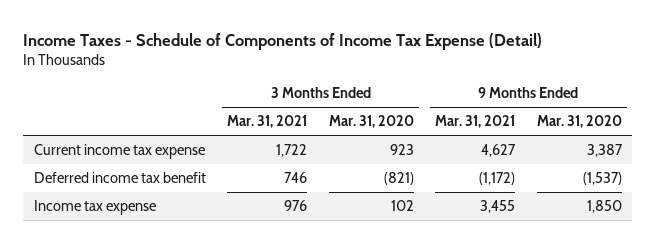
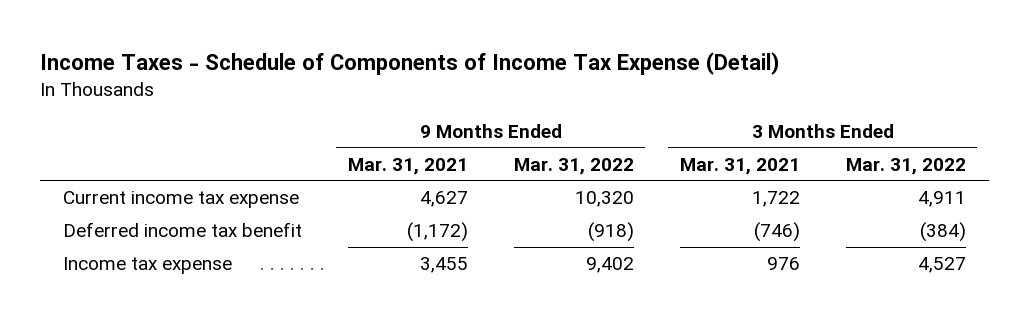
[328,115,414,129] Mar. 31, 2020 -> none
[536,115,622,129] Mar. 31, 2020 -> none
none -> [513,157,634,175] Mar. 31, 2022
none -> [845,157,966,175] Mar. 31, 2022
[284,172,308,184] 746 -> [753,222,800,243] (746)

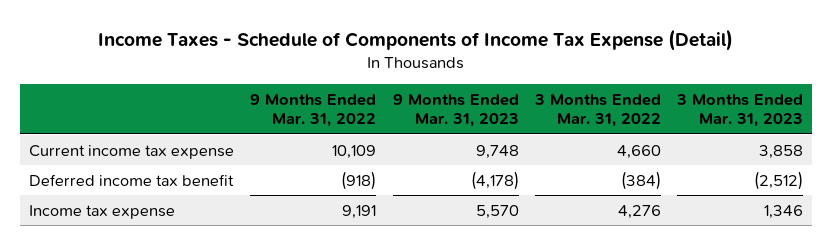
[347,157,468,175] Mar. 31, 2021 -> none
[679,157,800,175] Mar. 31, 2021 -> none
none -> [392,93,519,128] 9 Months Ended Mar. 31, 2023
none -> [676,93,804,128] 3 Months Ended Mar. 31, 2023
[574,191,634,208] 10,320 -> [332,144,377,159] 10,109
[917,191,966,208] 4,911 -> [617,144,662,159] 4,660
[585,257,634,274] 9,402 -> [342,204,377,219] 9,191
[917,257,966,274] 4,527 -> [618,204,662,219] 4,276

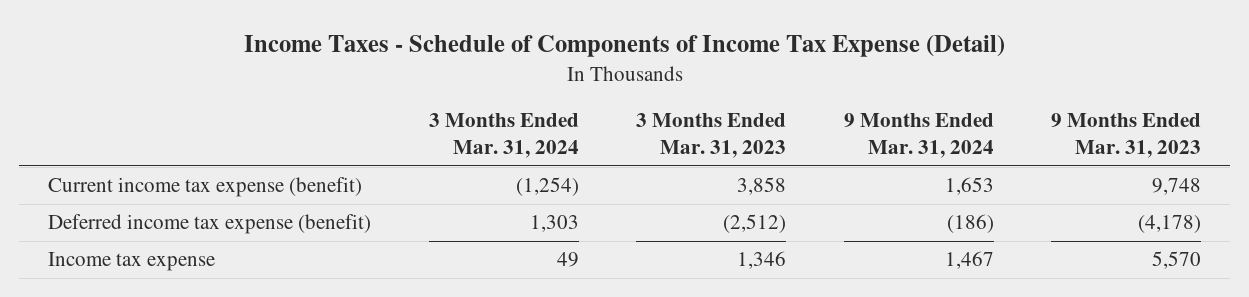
[250,93,377,128] 9 Months Ended Mar. 31, 2022 -> none
[534,93,662,128] 3 Months Ended Mar. 31, 2022 -> none
none -> [428,113,579,159] 3 Months Ended Mar. 31, 2024
none -> [843,113,994,159] 9 Months Ended Mar. 31, 2024
[28,144,234,159] Current income tax expense -> [47,177,362,198] Current income tax expense (benefit)
[28,173,234,186] Deferred income tax benefit -> [47,214,371,235] Deferred income tax expense (benefit)

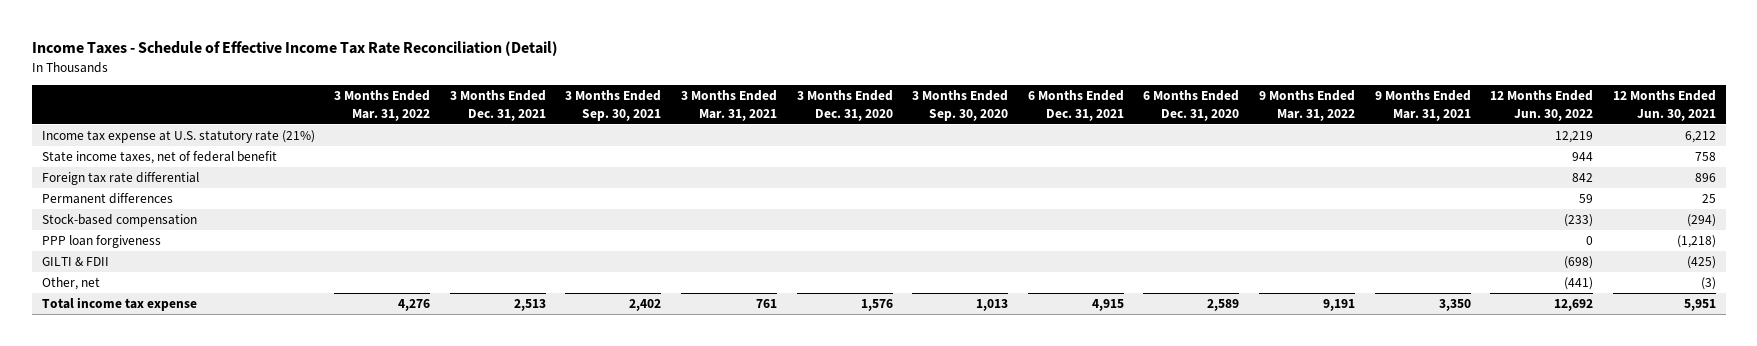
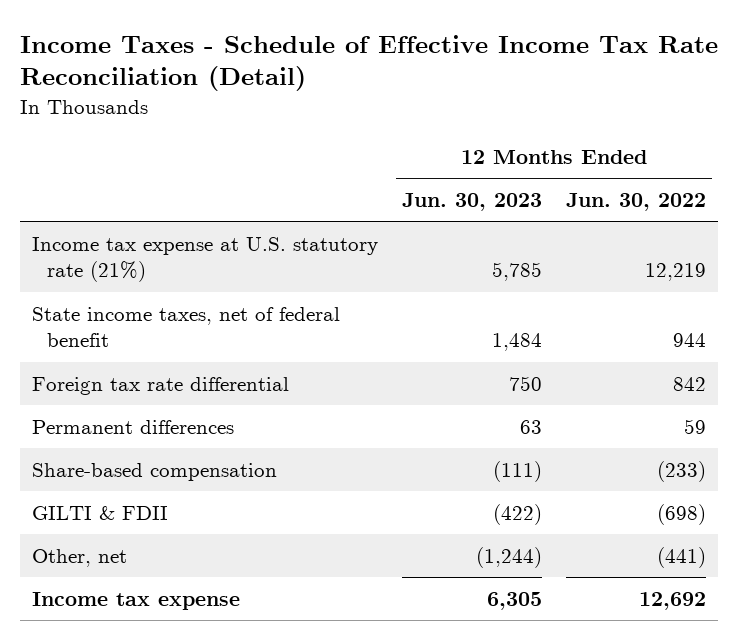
[334,90,431,121] 3 Months Ended Mar. 31, 2022 -> none
[449,90,546,121] 3 Months Ended Dec. 31, 2021 -> none
[565,90,662,121] 3 Months Ended Sep. 30, 2021 -> none
[680,90,777,121] 3 Months Ended Mar. 31, 2021 -> none
[796,90,893,121] 3 Months Ended Dec. 31, 2020 -> none
[912,90,1009,121] 3 Months Ended Sep. 30, 2020 -> none
[1027,90,1124,121] 6 Months Ended Dec. 31, 2021 -> none
[1143,90,1240,121] 6 Months Ended Dec. 31, 2020 -> none
[1258,90,1355,121] 9 Months Ended Mar. 31, 2022 -> none
[1374,90,1471,121] 9 Months Ended Mar. 31, 2021 -> none
[1612,90,1716,121] 12 Months Ended Jun. 30, 2021 -> none
none -> [402,192,543,211] Jun. 30, 2023
[41,235,161,249] PPP loan forgiveness -> none
[41,214,197,228] Stock-based compensation -> [31,462,277,481] Share-based compensation
[41,297,197,312] Total income tax expense -> [31,591,240,610] Income tax expense

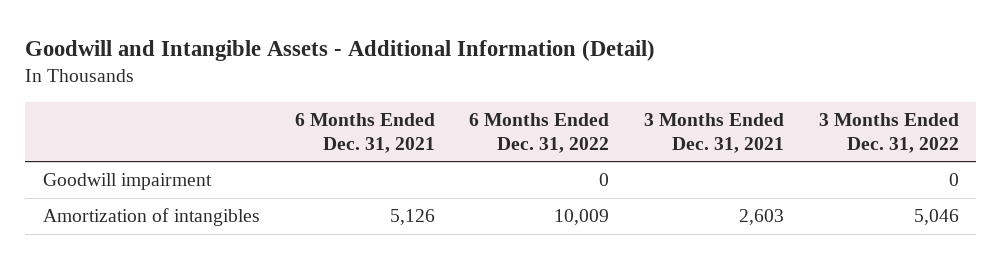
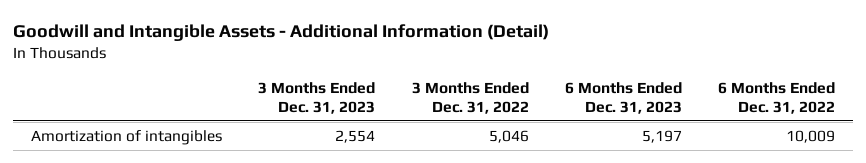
[294,113,435,153] 6 Months Ended Dec. 31, 2021 -> none
[644,113,785,153] 3 Months Ended Dec. 31, 2021 -> none
none -> [258,82,376,115] 3 Months Ended Dec. 31, 2023
none -> [564,82,682,115] 6 Months Ended Dec. 31, 2023
[42,173,212,191] Goodwill impairment -> none

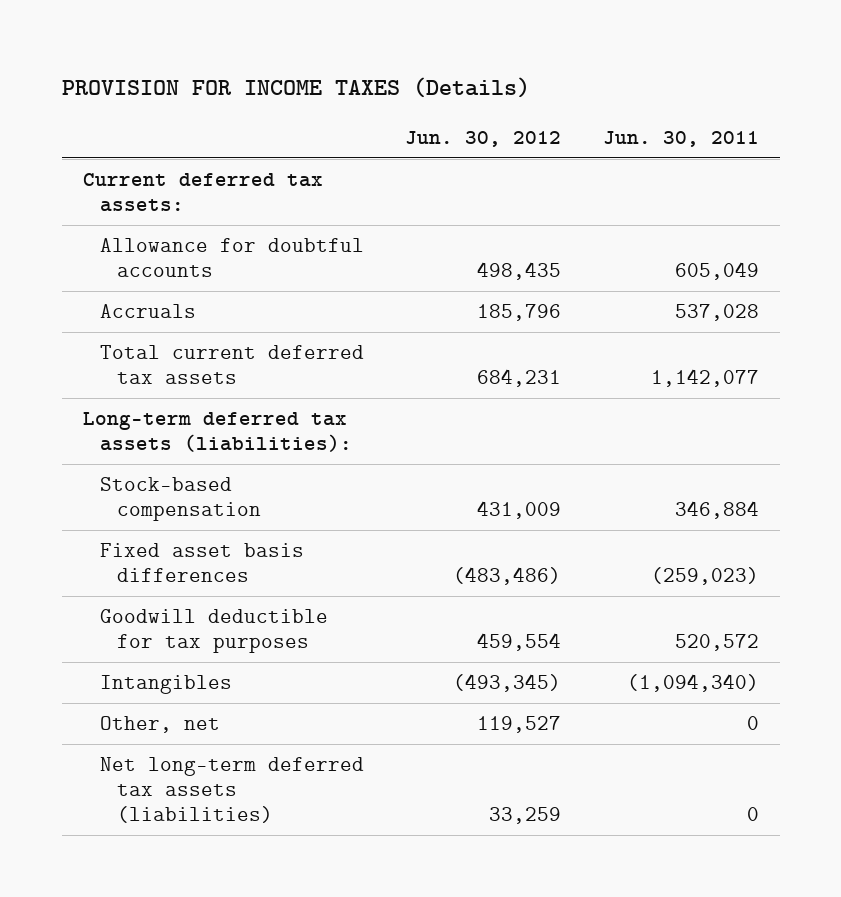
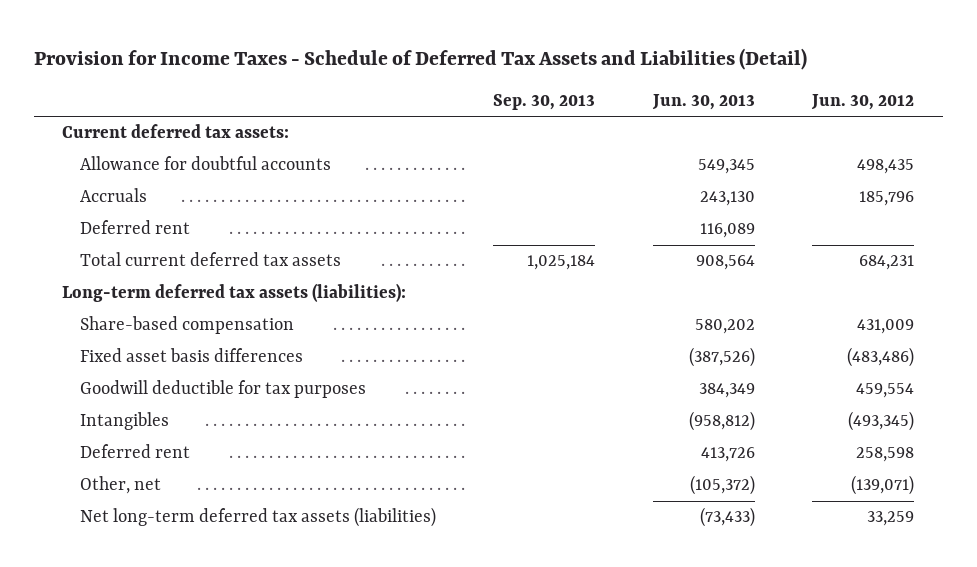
[61,76,530,98] PROVISION FOR INCOME TAXES (Details) -> [33,47,807,70] Provision for Income Taxes - Schedule of Deferred Tax Assets and Liabilities (Detail)
[602,130,759,147] Jun. 30, 2011 -> none
none -> [493,94,596,111] Sep. 30, 2013
none -> [651,94,755,111] Jun. 30, 2013
none -> [80,220,191,235] Deferred rent
[99,477,262,521] Stock-based compensation -> [80,316,295,335] Share-based compensation
none -> [80,444,191,459] Deferred rent
[477,716,562,734] 119,527 -> [851,475,915,496] (139,071)

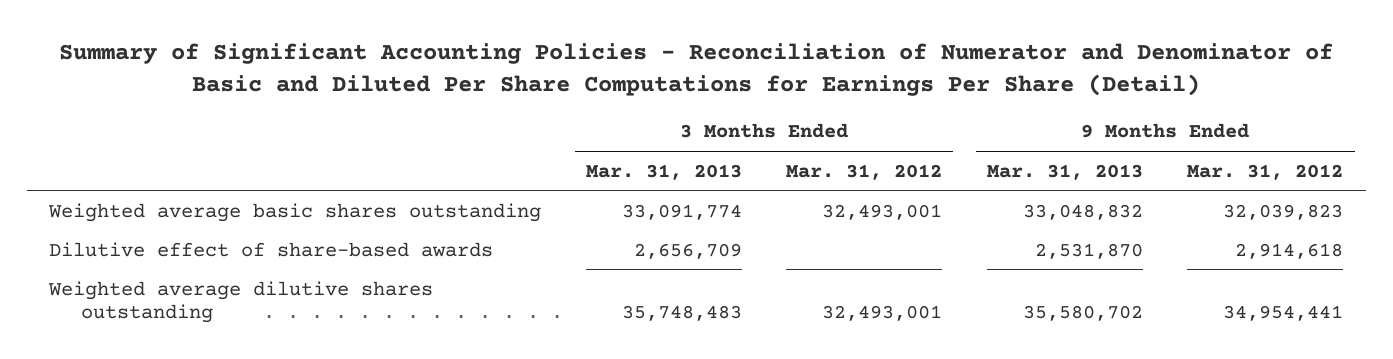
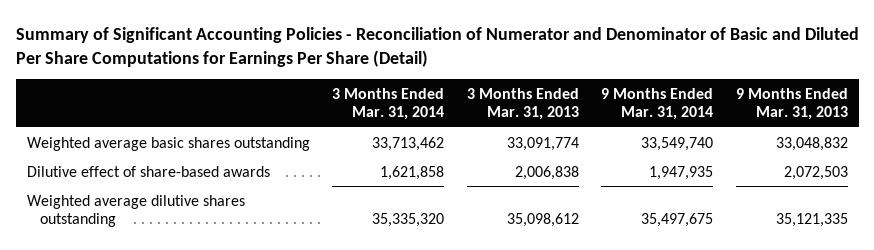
[786,163,943,180] Mar. 31, 2012 -> none
[1187,163,1344,180] Mar. 31, 2012 -> none
none -> [332,87,445,121] 3 Months Ended Mar. 31, 2014
none -> [601,87,714,121] 9 Months Ended Mar. 31, 2014
[633,242,742,259] 2,656,709 -> [514,165,579,180] 2,006,838
[1034,242,1143,259] 2,531,870 -> [783,165,848,180] 2,072,503
[621,305,742,322] 35,748,483 -> [506,213,579,228] 35,098,612
[1022,305,1143,322] 35,580,702 -> [775,213,848,228] 35,121,335

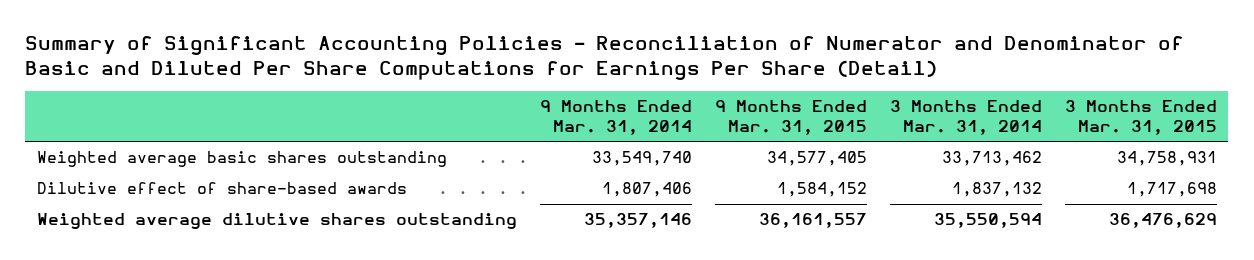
[466,87,579,121] 3 Months Ended Mar. 31, 2013 -> none
[735,87,848,121] 9 Months Ended Mar. 31, 2013 -> none
none -> [714,100,867,135] 9 Months Ended Mar. 31, 2015
none -> [1064,100,1217,135] 3 Months Ended Mar. 31, 2015
[380,165,445,180] 1,621,858 -> [951,182,1042,198] 1,837,132
[649,165,714,180] 1,947,935 -> [601,182,692,198] 1,807,406
[372,213,445,228] 35,335,320 -> [933,213,1042,229] 35,550,594
[641,213,714,228] 35,497,675 -> [583,213,692,229] 35,357,146

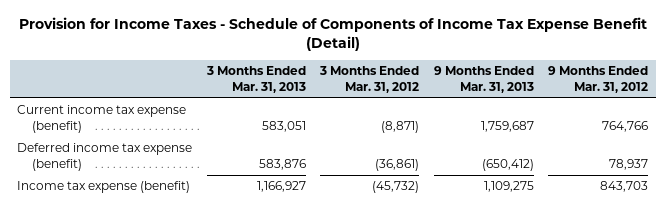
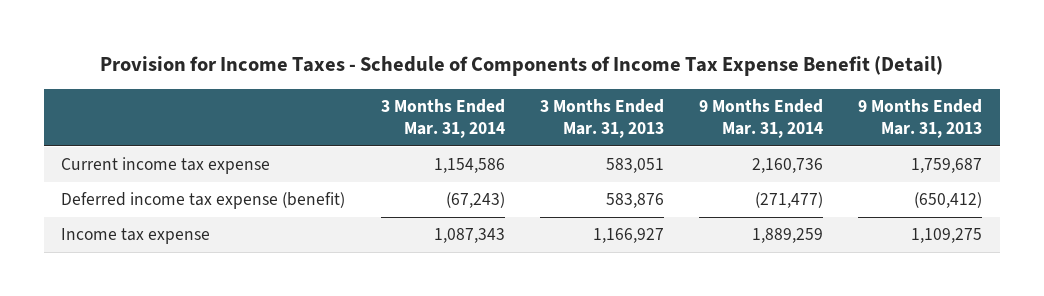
[319,66,420,93] 3 Months Ended Mar. 31, 2012 -> none
[548,66,649,93] 9 Months Ended Mar. 31, 2012 -> none
none -> [380,99,505,139] 3 Months Ended Mar. 31, 2014
none -> [699,99,824,139] 9 Months Ended Mar. 31, 2014
[17,105,187,133] Current income tax expense (benefit) -> [61,157,271,175] Current income tax expense
[17,181,191,194] Income tax expense (benefit) -> [61,228,211,245] Income tax expense

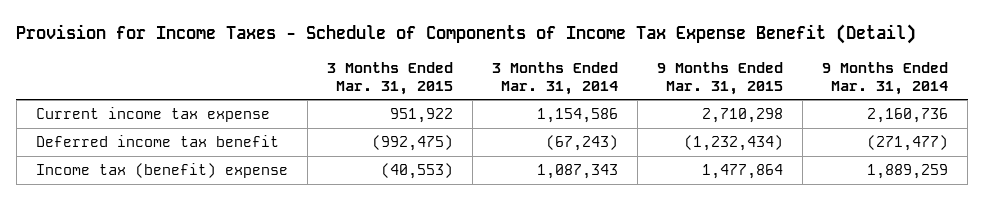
[539,99,664,139] 3 Months Ended Mar. 31, 2013 -> none
[858,99,983,139] 9 Months Ended Mar. 31, 2013 -> none
none -> [326,61,453,95] 3 Months Ended Mar. 31, 2015
none -> [657,61,784,95] 9 Months Ended Mar. 31, 2015
[61,192,346,210] Deferred income tax expense (benefit) -> [35,134,279,147] Deferred income tax benefit
[61,228,211,245] Income tax expense -> [35,162,288,178] Income tax (benefit) expense

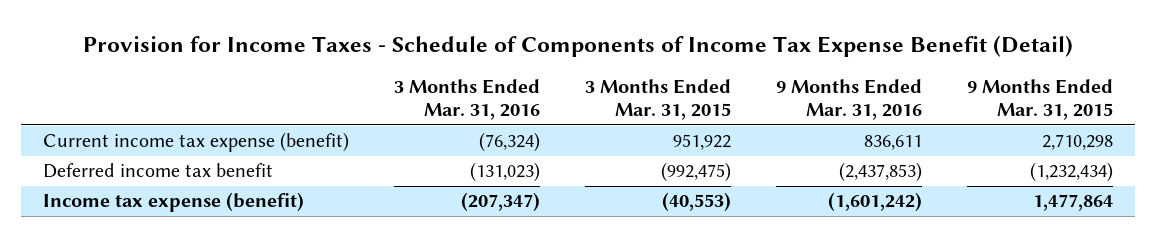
[492,61,619,95] 3 Months Ended Mar. 31, 2014 -> none
[822,61,949,95] 9 Months Ended Mar. 31, 2014 -> none
none -> [393,79,540,121] 3 Months Ended Mar. 31, 2016
none -> [775,79,922,121] 9 Months Ended Mar. 31, 2016
[35,106,270,122] Current income tax expense -> [43,132,350,153] Current income tax expense (benefit)
[35,162,288,178] Income tax (benefit) expense -> [43,192,305,213] Income tax expense (benefit)

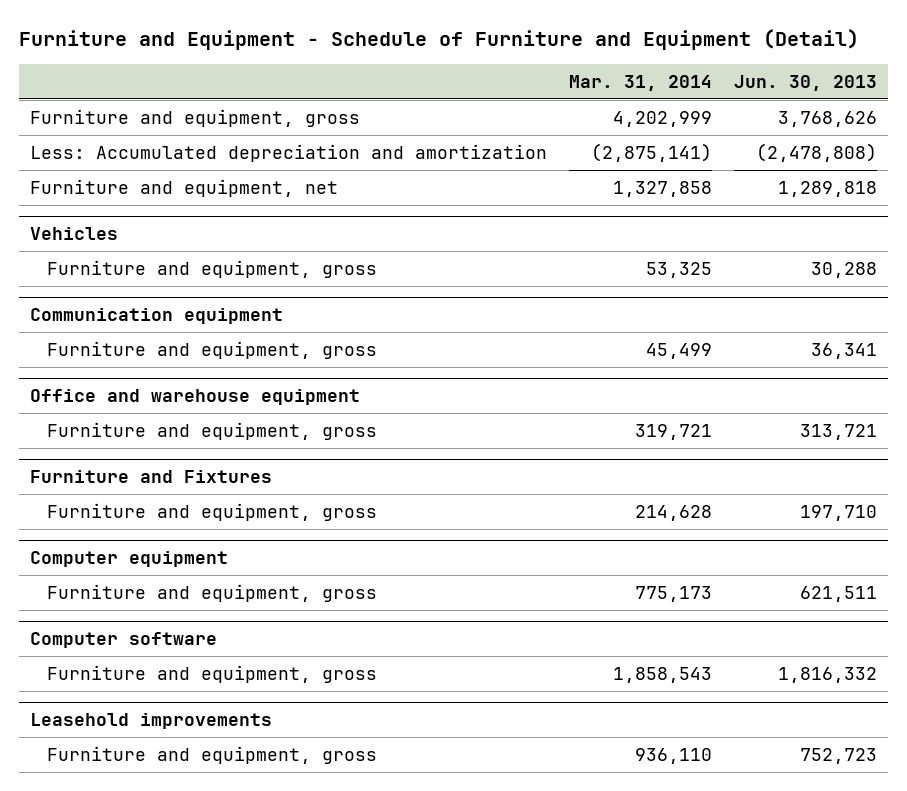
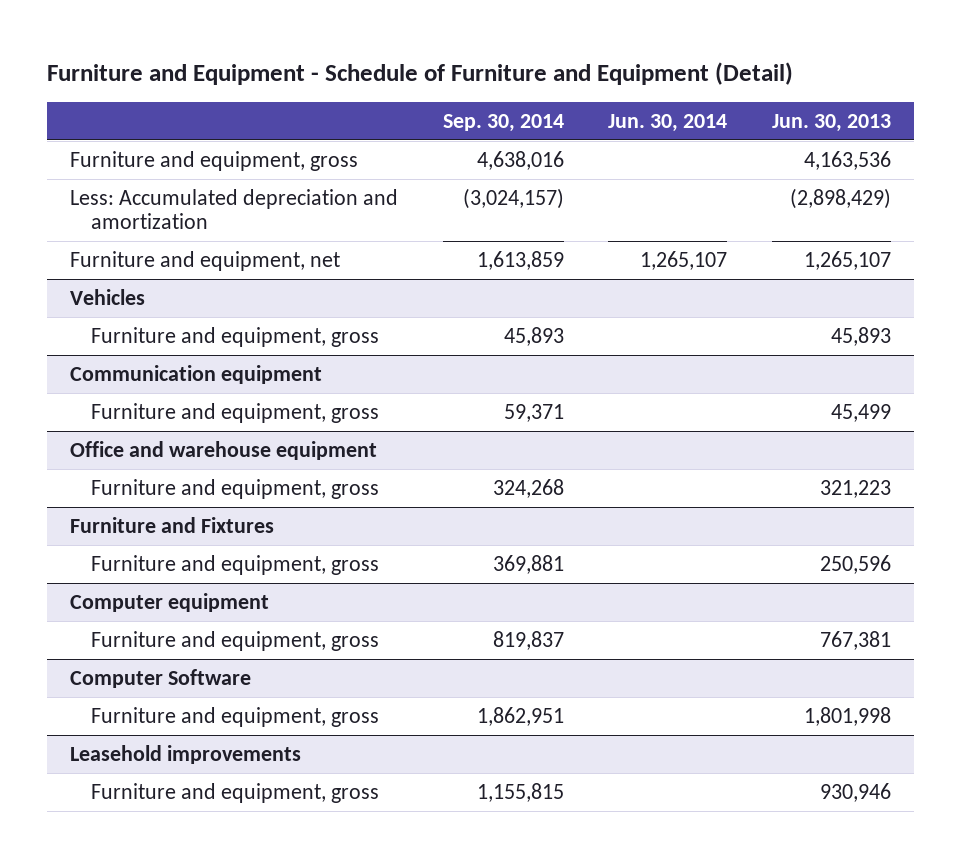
[568,74,712,91] Mar. 31, 2014 -> none
none -> [442,113,564,132] Sep. 30, 2014
none -> [608,113,728,132] Jun. 30, 2014
[777,110,877,127] 3,768,626 -> [804,150,892,170] 4,163,536
[755,142,877,162] (2,478,808) -> [790,187,892,209] (2,898,429)
[777,180,877,197] 1,289,818 -> [804,250,892,270] 1,265,107
[810,261,877,278] 30,288 -> [831,326,892,346] 45,893
[810,342,877,359] 36,341 -> [831,403,892,422] 45,499
[799,423,877,440] 313,721 -> [820,479,892,498] 321,223
[799,504,877,521] 197,710 -> [820,554,892,574] 250,596
[799,585,877,602] 621,511 -> [820,630,892,650] 767,381
[29,632,217,649] Computer software -> [69,668,251,688] Computer Software
[777,666,877,683] 1,816,332 -> [804,706,892,726] 1,801,998
[799,747,877,764] 752,723 -> [820,782,892,802] 930,946

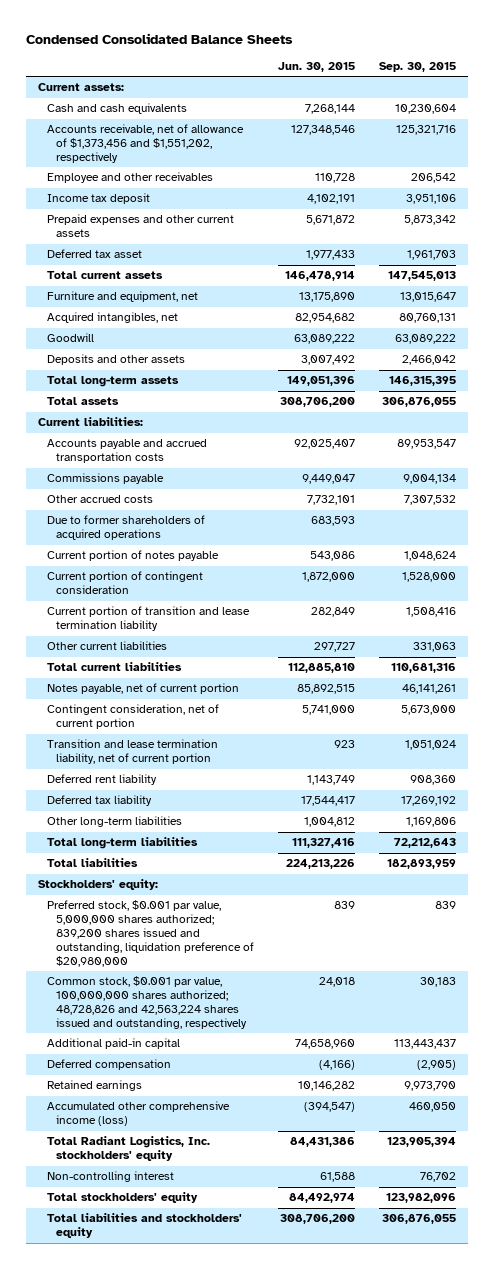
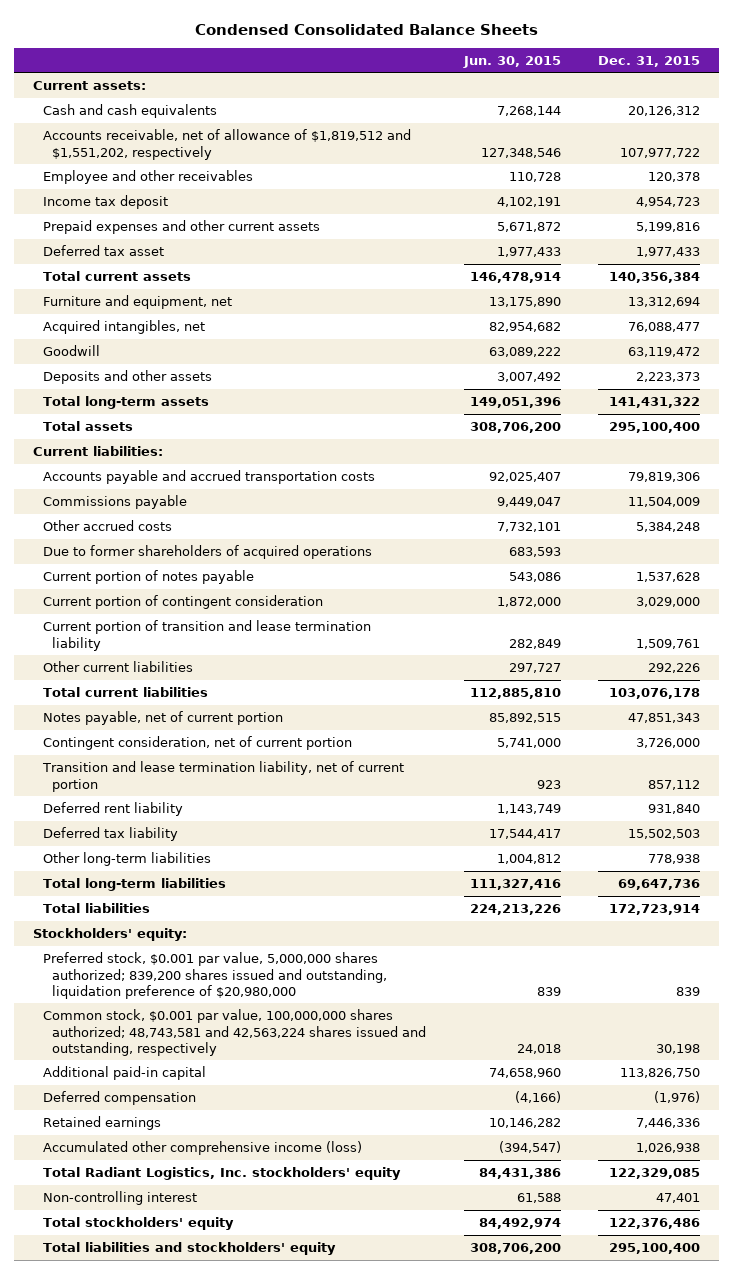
[378,62,456,73] Sep. 30, 2015 -> none
none -> [598,55,701,67] Dec. 31, 2015
[46,124,244,164] Accounts receivable, net of allowance of $1,373,456 and $1,551,202, respectively -> [42,129,411,160] Accounts receivable, net of allowance of $1,819,512 and $1,551,202, respectively
[46,976,247,1029] Common stock, $0.001 par value, 100,000,000 shares authorized; 48,728,826 and 42,563,224 shares issued and outstanding, respectively -> [42,1009,427,1056] Common stock, $0.001 par value, 100,000,000 shares authorized; 48,743,581 and 42,563,224 shares issued and outstanding, respectively

